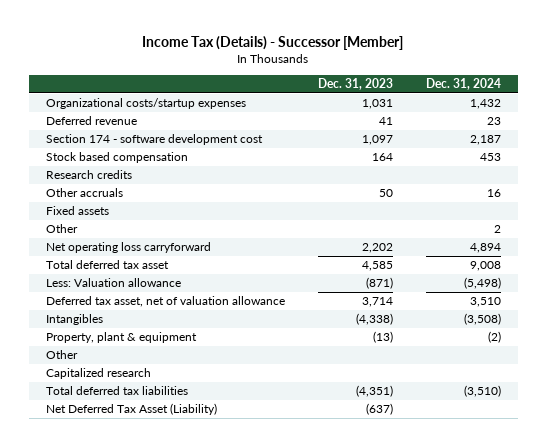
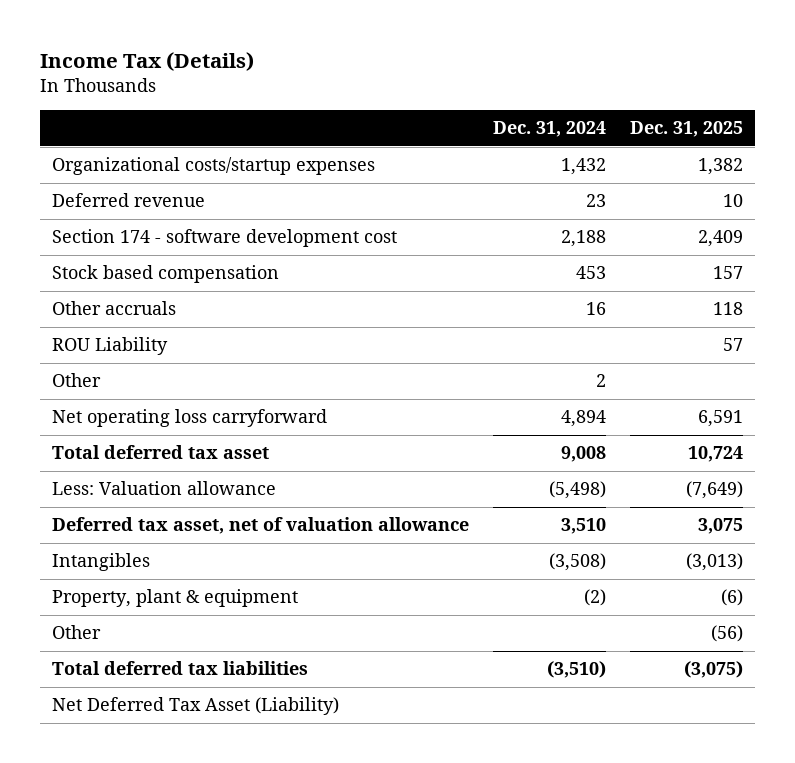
[142,36,404,51] Income Tax (Details) - Successor [Member] -> [40,51,255,71] Income Tax (Details)
[317,77,393,90] Dec. 31, 2023 -> none
none -> [629,121,743,138] Dec. 31, 2025
[470,135,502,146] 2,187 -> [560,230,606,248] 2,188
[45,170,132,180] Research credits -> none
[45,206,109,216] Fixed assets -> none
none -> [51,337,168,356] ROU Liability
[45,368,151,380] Capitalized research -> none

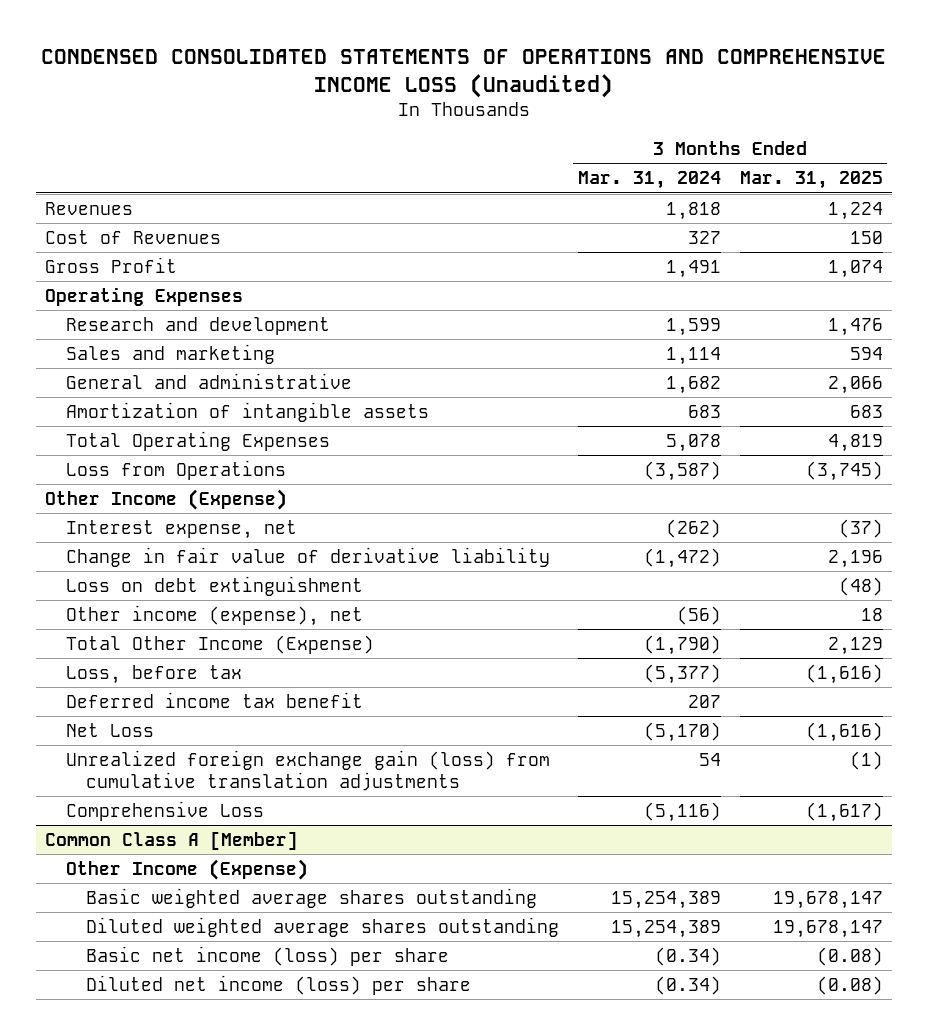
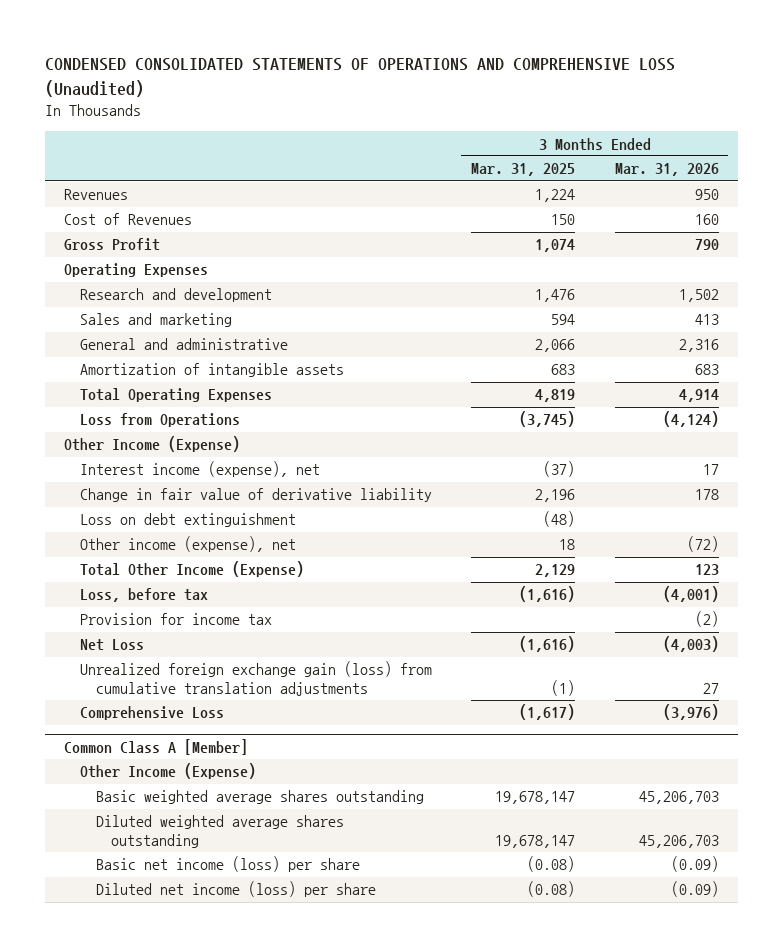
[40,48,886,98] CONDENSED CONSOLIDATED STATEMENTS OF OPERATIONS AND COMPREHENSIVE INCOME LOSS (Unaudited) -> [44,58,675,97] CONDENSED CONSOLIDATED STATEMENTS OF OPERATIONS AND COMPREHENSIVE LOSS (Unaudited)
[577,171,721,190] Mar. 31, 2024 -> none
none -> [614,163,719,177] Mar. 31, 2026
[65,519,297,539] Interest expense, net -> [80,461,321,478] Interest income (expense), net
[65,691,363,708] Deferred income tax benefit -> [80,613,273,626] Provision for income tax

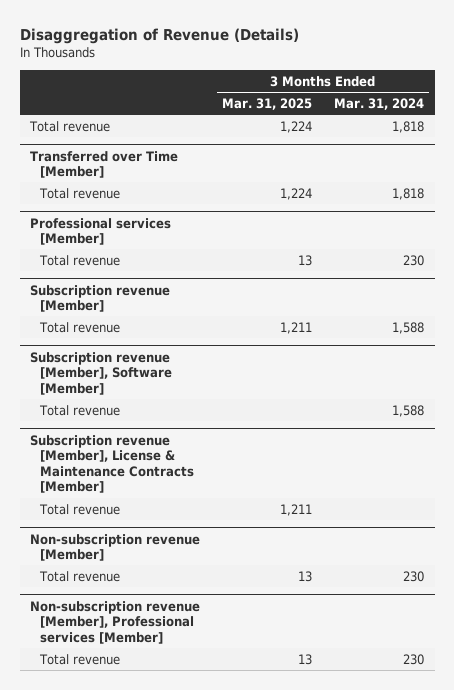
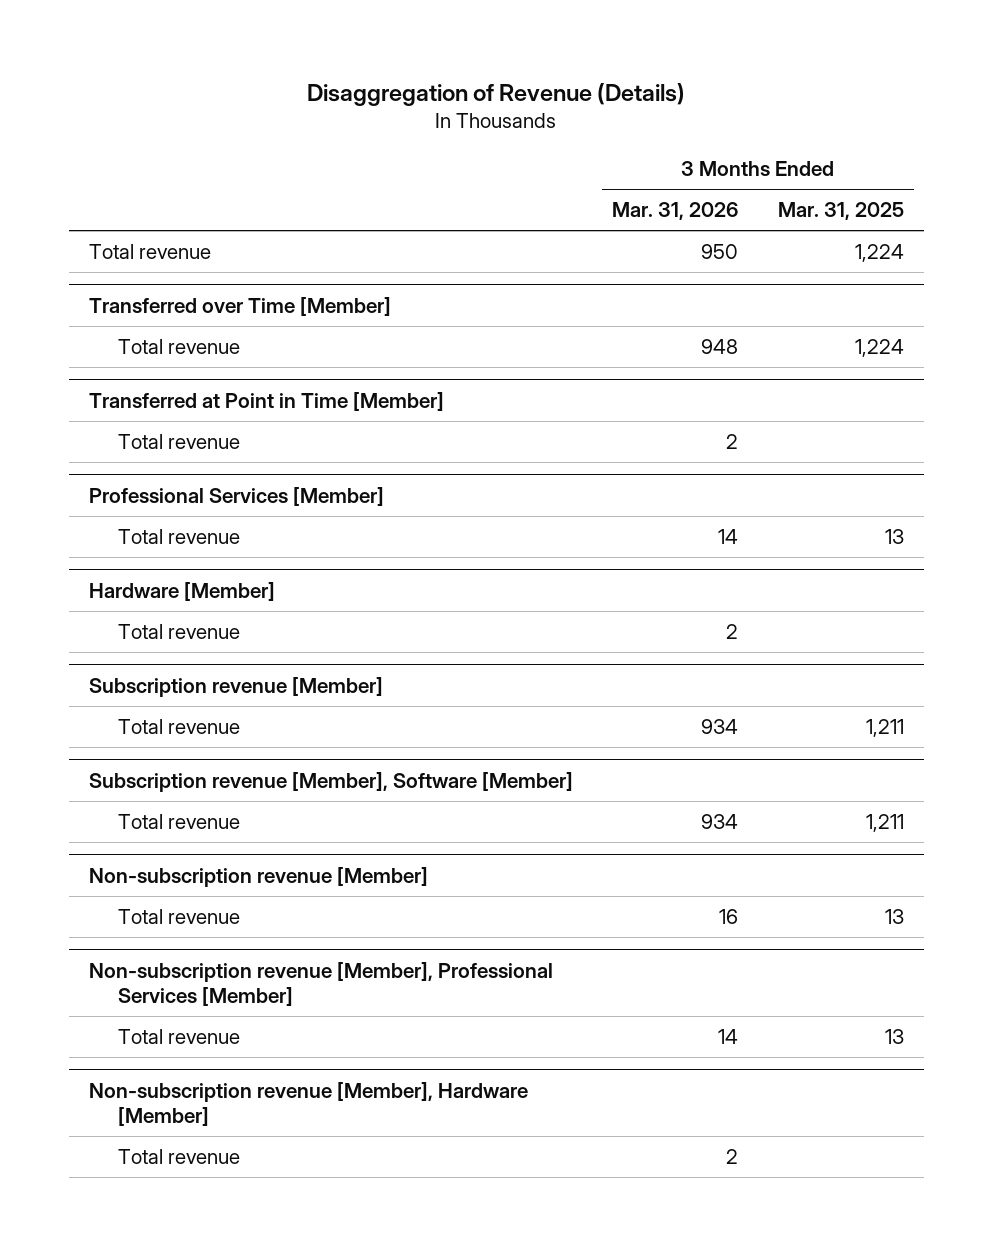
[333,98,424,111] Mar. 31, 2024 -> none
none -> [612,202,739,221] Mar. 31, 2026
none -> [88,391,444,411] Transferred at Point in Time [Member]
none -> [117,433,240,449] Total revenue
[30,217,172,246] Professional services [Member] -> [88,486,384,506] Professional Services [Member]
none -> [88,581,275,601] Hardware [Member]
none -> [117,623,240,639] Total revenue
[39,404,121,416] Total revenue -> none
[30,434,195,494] Subscription revenue [Member], License & Maintenance Contracts [Member] -> none
[30,600,201,644] Non-subscription revenue [Member], Professional services [Member] -> [88,961,553,1007] Non-subscription revenue [Member], Professional Services [Member]
none -> [88,1081,528,1127] Non-subscription revenue [Member], Hardware [Member]
none -> [117,1148,240,1164] Total revenue

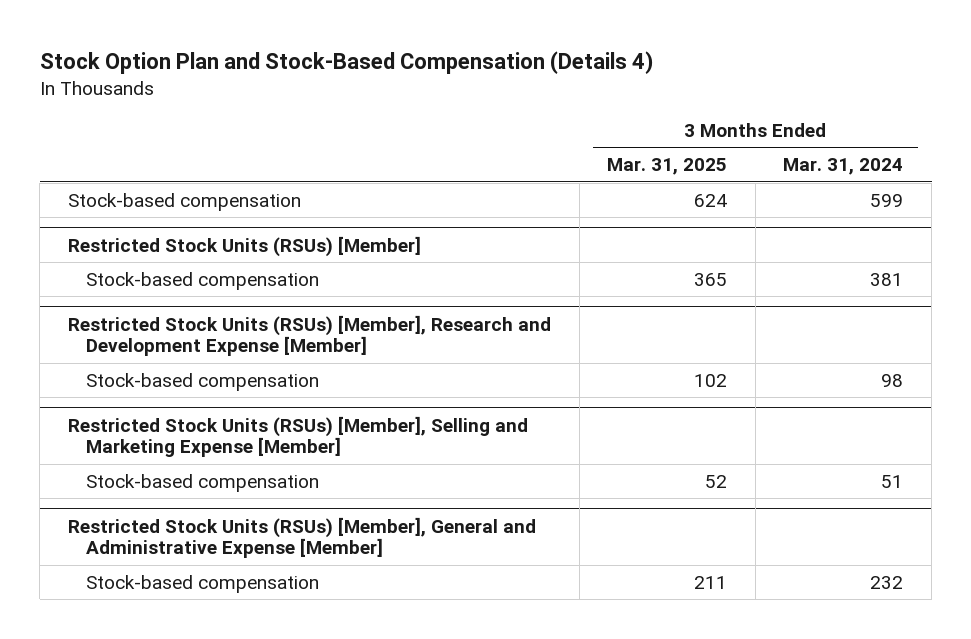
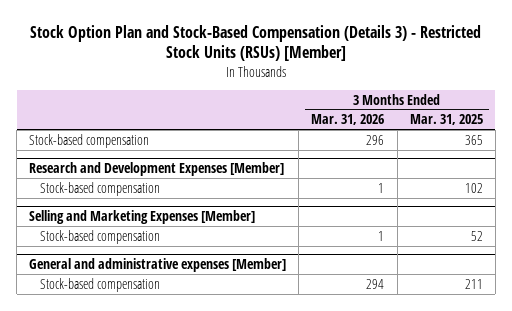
[39,51,653,75] Stock Option Plan and Stock-Based Compensation (Details 4) -> [29,24,481,62] Stock Option Plan and Stock-Based Compensation (Details 3) - Restricted Stock Units (RSUs) [Member]
[783,158,904,176] Mar. 31, 2024 -> none
none -> [311,114,385,126] Mar. 31, 2026
[67,192,301,211] Stock-based compensation -> none
[67,235,421,257] Restricted Stock Units (RSUs) [Member] -> none
[67,314,551,357] Restricted Stock Units (RSUs) [Member], Research and Development Expense [Member] -> none
none -> [29,161,285,176] Research and Development Expenses [Member]
[67,415,528,458] Restricted Stock Units (RSUs) [Member], Selling and Marketing Expense [Member] -> none
none -> [29,209,256,224] Selling and Marketing Expenses [Member]
[67,516,536,559] Restricted Stock Units (RSUs) [Member], General and Administrative Expense [Member] -> none
none -> [29,257,287,272] General and administrative expenses [Member]

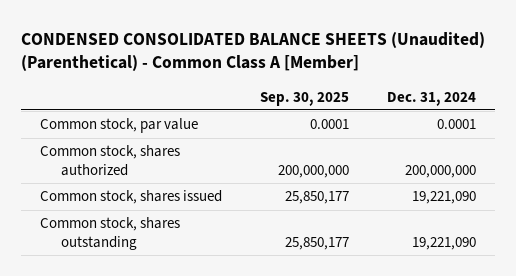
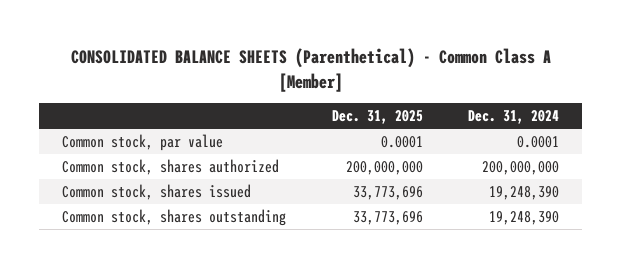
[21,31,486,72] CONDENSED CONSOLIDATED BALANCE SHEETS (Unaudited) (Parenthetical) - Common Class A [Member] -> [70,48,551,92] CONSOLIDATED BALANCE SHEETS (Parenthetical) - Common Class A [Member]
[259,91,349,106] Sep. 30, 2025 -> none
none -> [331,110,423,125] Dec. 31, 2025
[411,191,476,205] 19,221,090 -> [489,185,560,200] 19,248,390
[411,236,476,250] 19,221,090 -> [489,210,560,225] 19,248,390

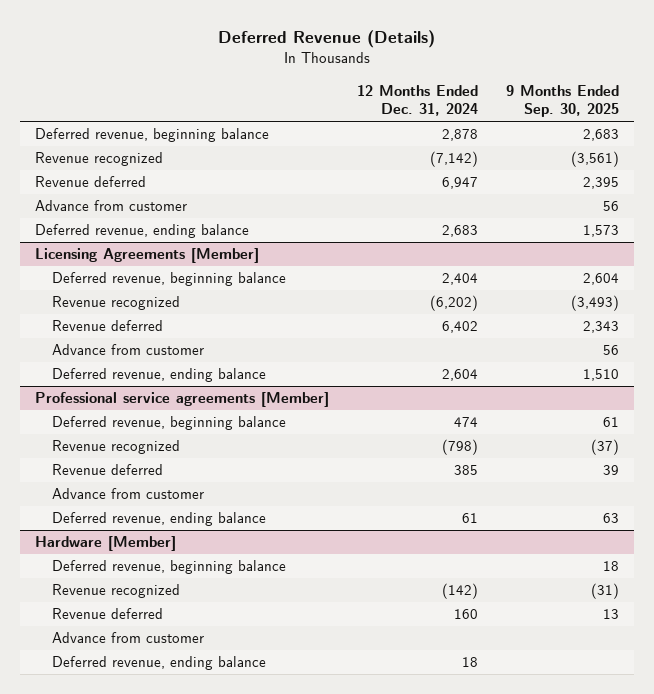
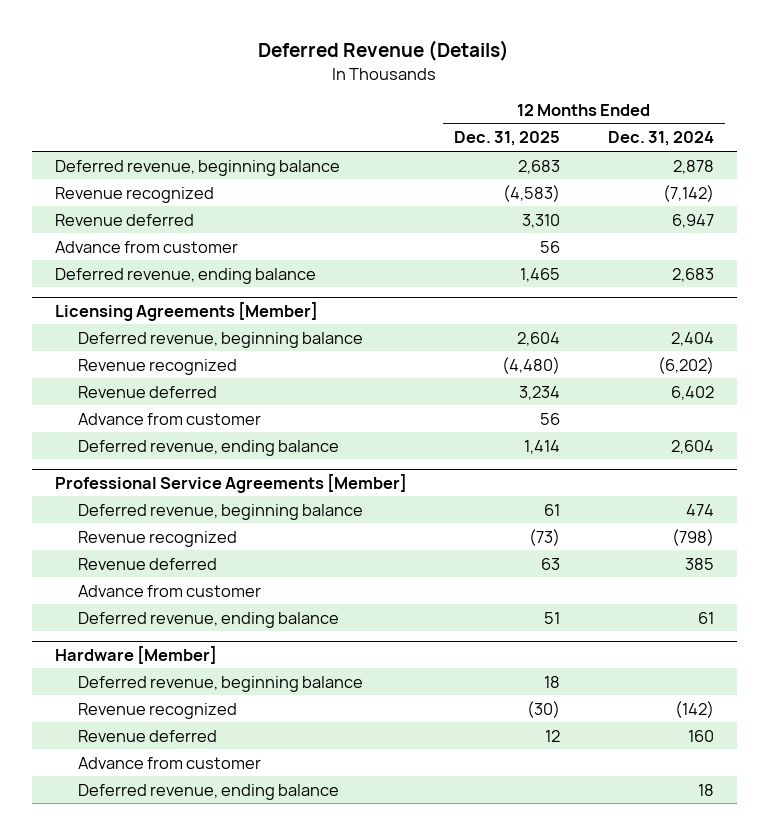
[506,84,620,118] 9 Months Ended Sep. 30, 2025 -> none
none -> [454,131,561,147] Dec. 31, 2025
[34,392,329,408] Professional service agreements [Member] -> [55,473,408,493] Professional Service Agreements [Member]

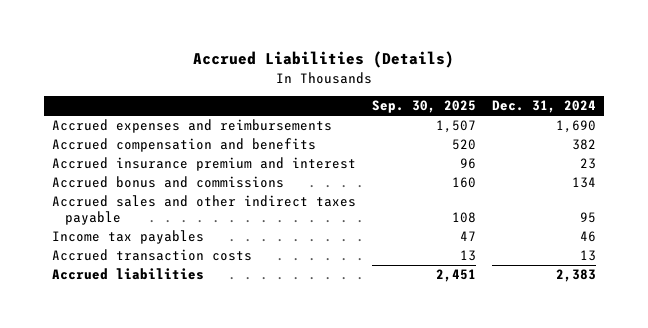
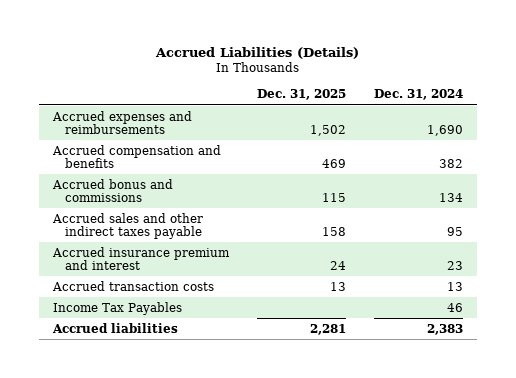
[372,100,477,114] Sep. 30, 2025 -> none
none -> [257,89,347,101] Dec. 31, 2025
[51,230,204,245] Income tax payables -> none
[51,157,356,172] Accrued insurance premium and interest -> [52,246,231,271] Accrued insurance premium and interest
none -> [53,301,183,315] Income Tax Payables

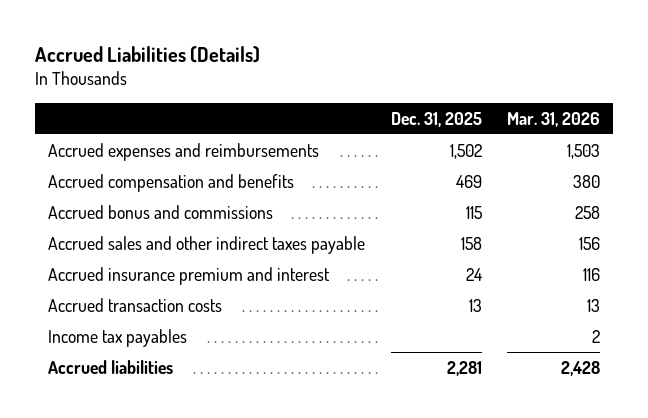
[373,89,463,101] Dec. 31, 2024 -> none
none -> [507,111,601,127] Mar. 31, 2026
[53,301,183,315] Income Tax Payables -> [47,328,187,347] Income tax payables

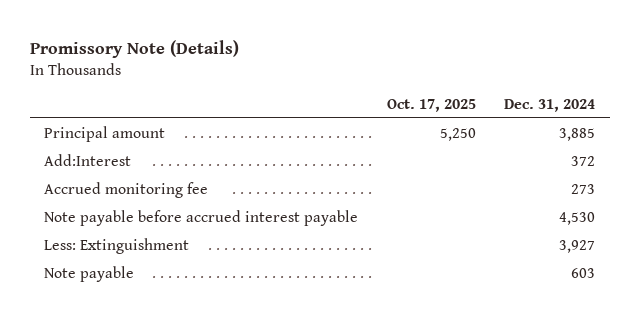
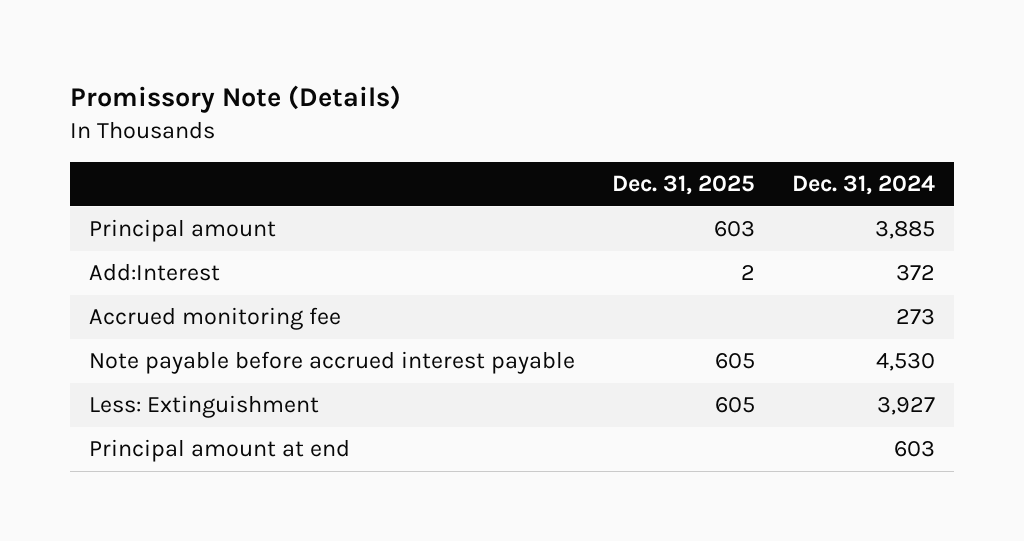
[386,98,476,112] Oct. 17, 2025 -> none
none -> [612,175,756,196] Dec. 31, 2025
[43,265,134,282] Note payable -> [88,439,350,463] Principal amount at end

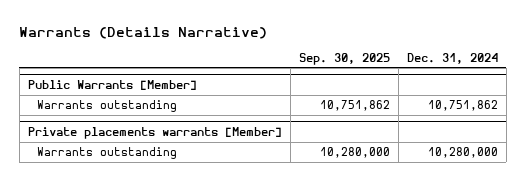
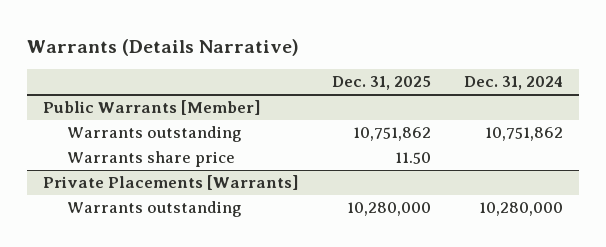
[298,52,390,65] Sep. 30, 2025 -> none
none -> [332,76,432,91] Dec. 31, 2025
none -> [67,151,236,168] Warrants share price
[27,126,282,139] Private placements warrants [Member] -> [43,175,300,191] Private Placements [Warrants]

